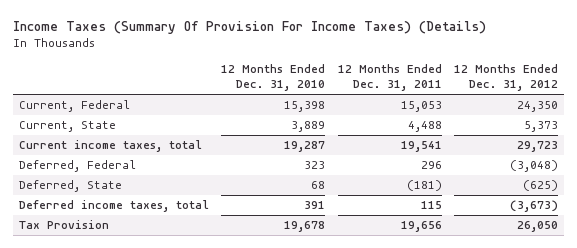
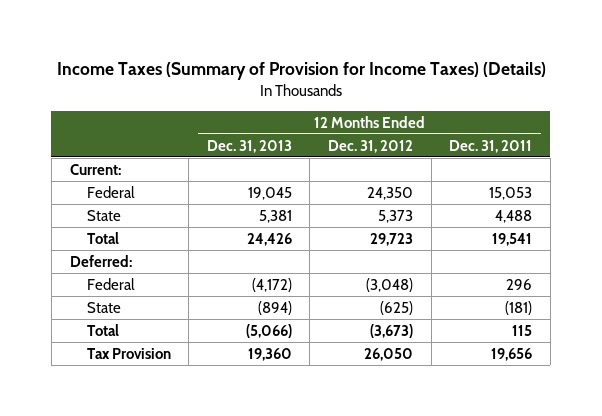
[12,21,486,35] Income Taxes (Summary Of Provision For Income Taxes) (Details) -> [56,61,546,80] Income Taxes (Summary of Provision for Income Taxes) (Details)
[221,64,326,92] 12 Months Ended Dec. 31, 2010 -> none
none -> [206,139,292,153] Dec. 31, 2013
none -> [69,163,121,175] Current:
[18,100,130,113] Current, Federal -> [86,185,135,198] Federal
[18,121,116,133] Current, State -> [86,209,121,221] State
[18,140,202,153] Current income taxes, total -> [86,231,119,244] Total
none -> [69,254,132,267] Deferred:
[18,160,136,173] Deferred, Federal -> [86,277,135,290] Federal
[18,180,122,193] Deferred, State -> [86,301,121,313] State
[18,200,209,213] Deferred income taxes, total -> [86,323,119,336] Total

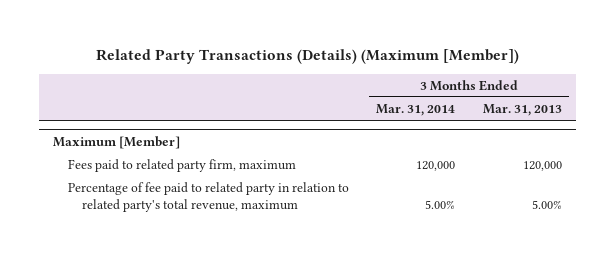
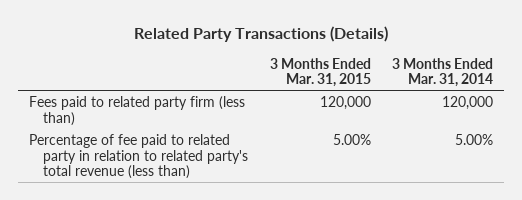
[95,49,519,65] Related Party Transactions (Details) (Maximum [Member]) -> [134,26,389,43] Related Party Transactions (Details)
[483,103,563,116] Mar. 31, 2013 -> none
none -> [269,57,371,88] 3 Months Ended Mar. 31, 2015
[53,135,181,149] Maximum [Member] -> none
[67,158,296,172] Fees paid to related party firm, maximum -> [28,95,245,126] Fees paid to related party firm (less than)
[67,181,349,213] Percentage of fee paid to related party in relation to related party's total revenue, maximum -> [28,133,248,180] Percentage of fee paid to related party in relation to related party's total revenue (less than)

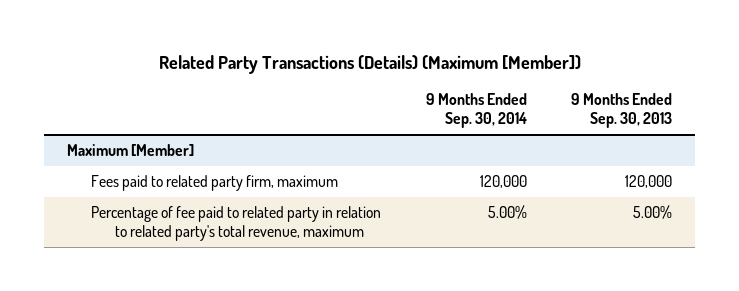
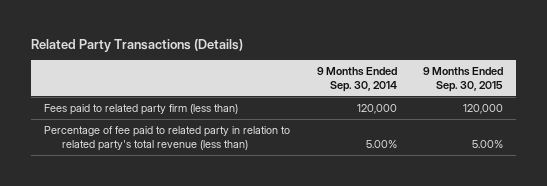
[158,54,581,74] Related Party Transactions (Details) (Maximum [Member]) -> [31,38,244,52] Related Party Transactions (Details)
[571,93,673,129] 9 Months Ended Sep. 30, 2013 -> none
none -> [422,67,503,92] 9 Months Ended Sep. 30, 2015
[66,144,194,157] Maximum [Member] -> none
[90,175,338,192] Fees paid to related party firm, maximum -> [44,104,239,116] Fees paid to related party firm (less than)
[90,206,381,242] Percentage of fee paid to related party in relation to related party's total revenue, maximum -> [44,126,291,152] Percentage of fee paid to related party in relation to related party's total revenue (less than)

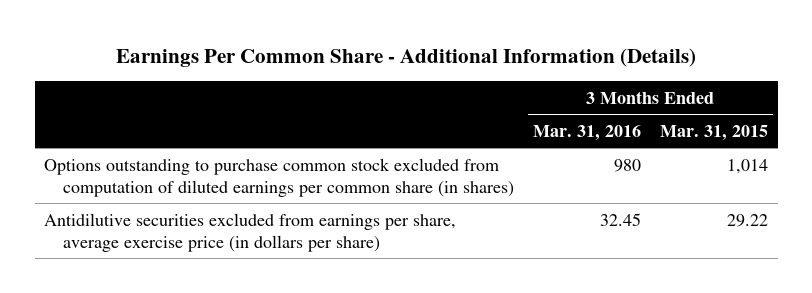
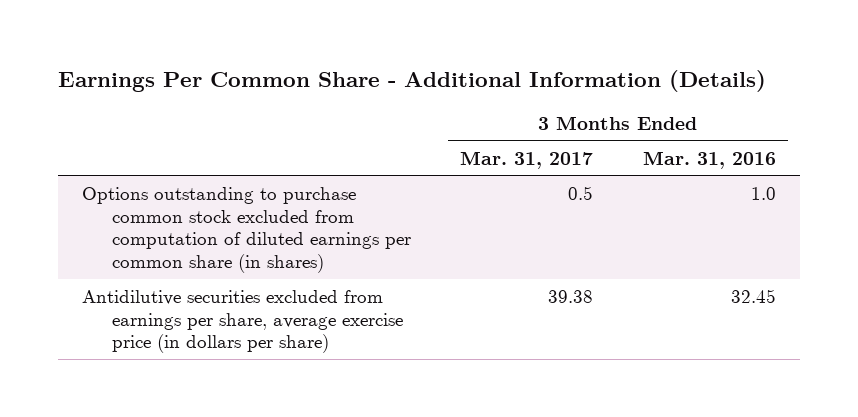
[659,124,768,141] Mar. 31, 2015 -> none
none -> [460,150,594,169] Mar. 31, 2017
[613,158,641,172] 980 -> [750,186,776,200] 1.0

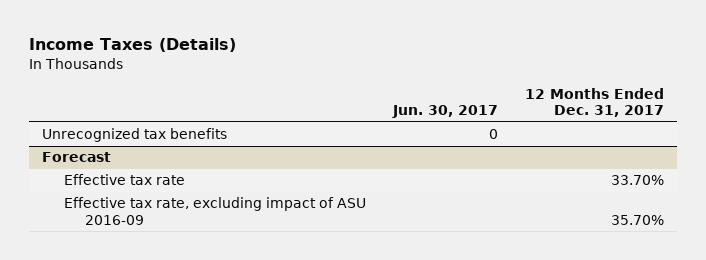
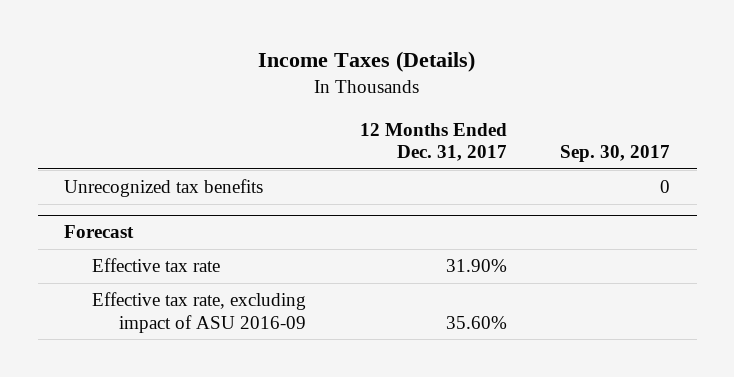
[391,105,498,119] Jun. 30, 2017 -> none
none -> [560,144,671,162] Sep. 30, 2017
[610,175,664,186] 33.70% -> [445,259,507,273] 31.90%
[610,214,664,225] 35.70% -> [445,315,507,329] 35.60%

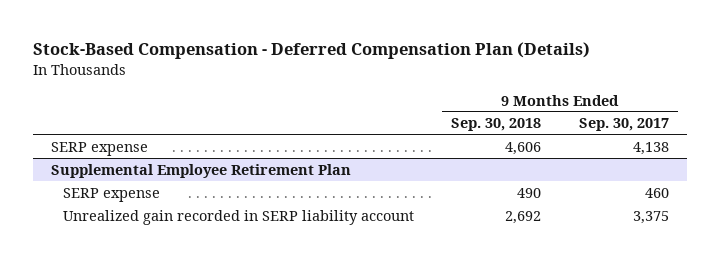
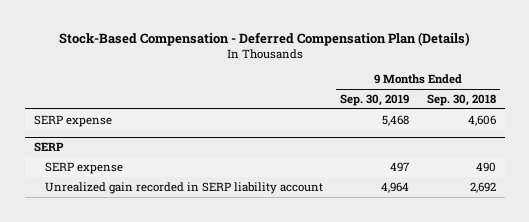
[578,118,669,132] Sep. 30, 2017 -> none
none -> [340,94,410,107] Sep. 30, 2019
[51,163,352,178] Supplemental Employee Retirement Plan -> [33,142,64,153] SERP

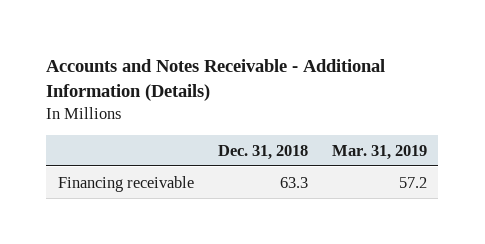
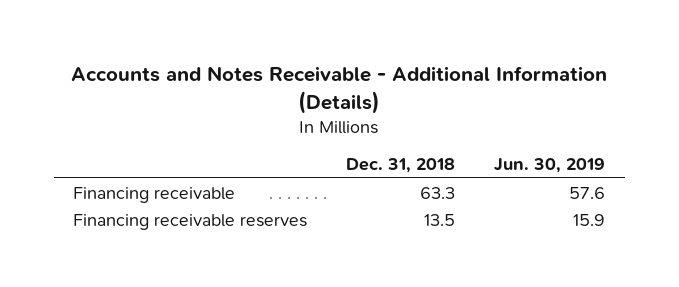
[331,144,427,160] Mar. 31, 2019 -> none
none -> [494,158,606,174] Jun. 30, 2019
none -> [73,213,308,230] Financing receivable reserves

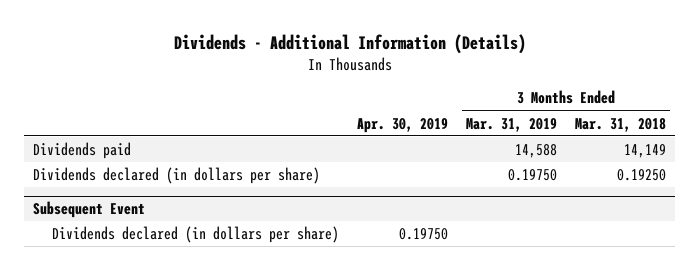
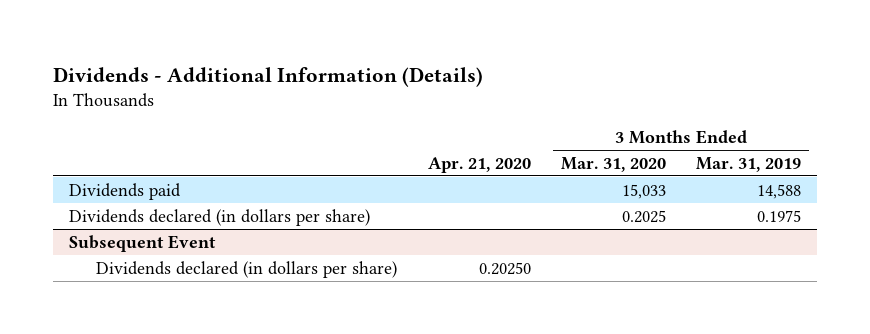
[357,117,449,133] Apr. 30, 2019 -> none
[574,117,666,132] Mar. 31, 2018 -> none
none -> [427,156,531,173] Apr. 21, 2020
none -> [561,156,667,172] Mar. 31, 2020
[508,169,558,182] 0.19750 -> [757,209,802,222] 0.1975

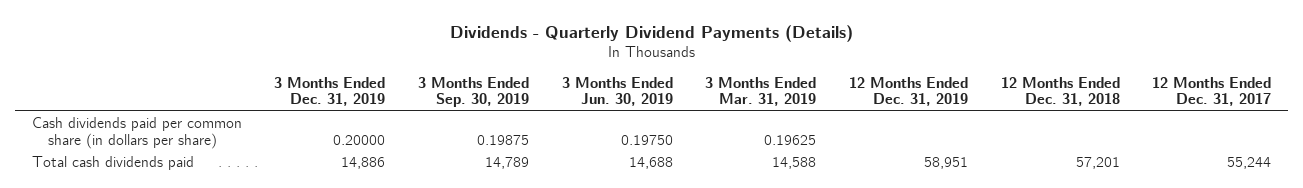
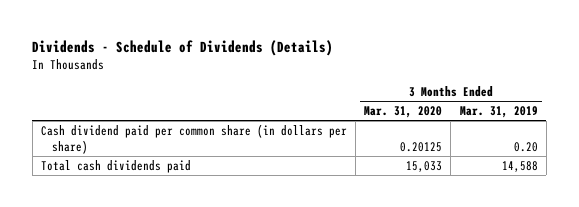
[449,24,853,42] Dividends - Quarterly Dividend Payments (Details) -> [32,40,334,57] Dividends - Schedule of Dividends (Details)
[274,76,386,107] 3 Months Ended Dec. 31, 2019 -> none
[417,76,529,108] 3 Months Ended Sep. 30, 2019 -> none
[561,76,673,107] 3 Months Ended Jun. 30, 2019 -> none
[849,76,969,107] 12 Months Ended Dec. 31, 2019 -> none
[1000,76,1120,107] 12 Months Ended Dec. 31, 2018 -> none
[1152,76,1272,107] 12 Months Ended Dec. 31, 2017 -> none
none -> [364,106,443,119] Mar. 31, 2020
[31,117,242,149] Cash dividends paid per common share (in dollars per share) -> [41,124,348,154] Cash dividend paid per common share (in dollars per share)
[764,134,817,145] 0.19625 -> [513,141,538,152] 0.20

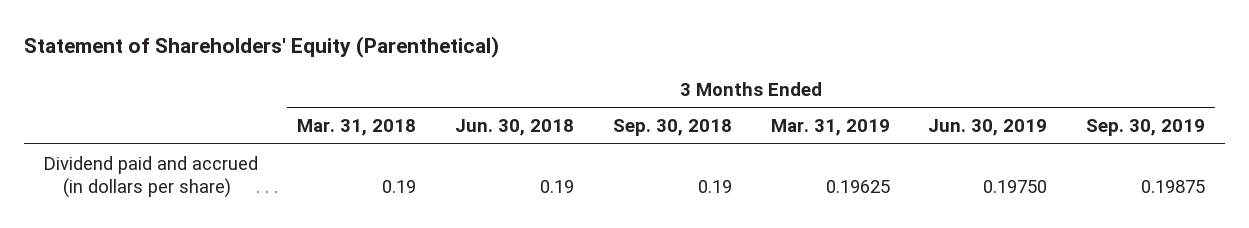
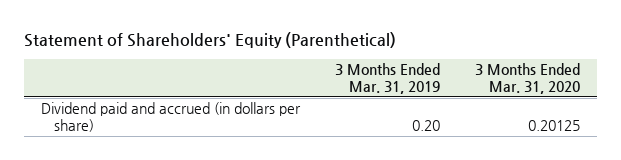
[297,118,417,136] Mar. 31, 2018 -> none
[455,118,575,136] Jun. 30, 2018 -> none
[612,118,732,136] Sep. 30, 2018 -> none
[928,118,1048,136] Jun. 30, 2019 -> none
[1086,118,1206,136] Sep. 30, 2019 -> none
none -> [474,63,580,94] 3 Months Ended Mar. 31, 2020
[825,179,890,193] 0.19625 -> [412,120,441,132] 0.20

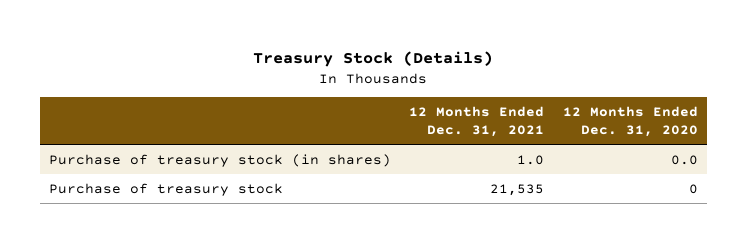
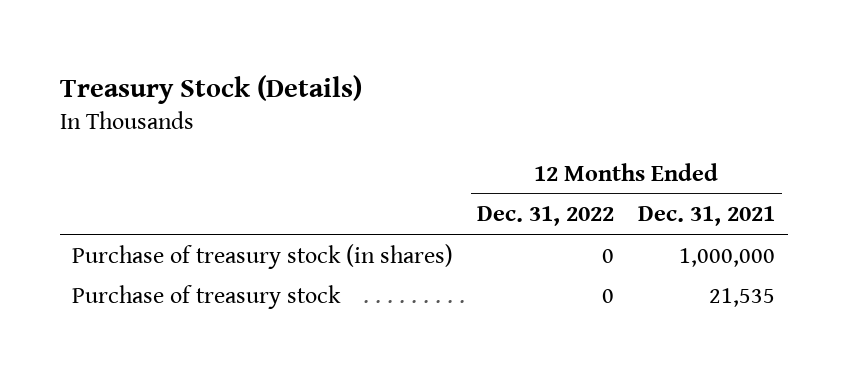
[562,106,698,138] 12 Months Ended Dec. 31, 2020 -> none
none -> [477,206,615,227] Dec. 31, 2022
[517,154,545,165] 1.0 -> [679,247,776,267] 1,000,000

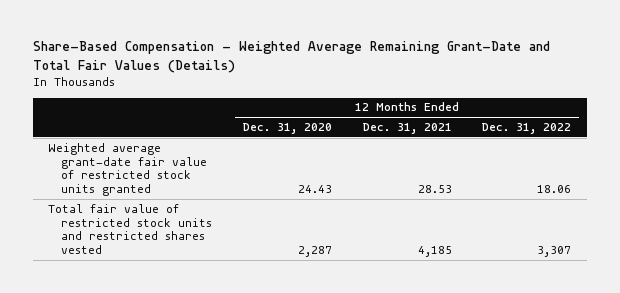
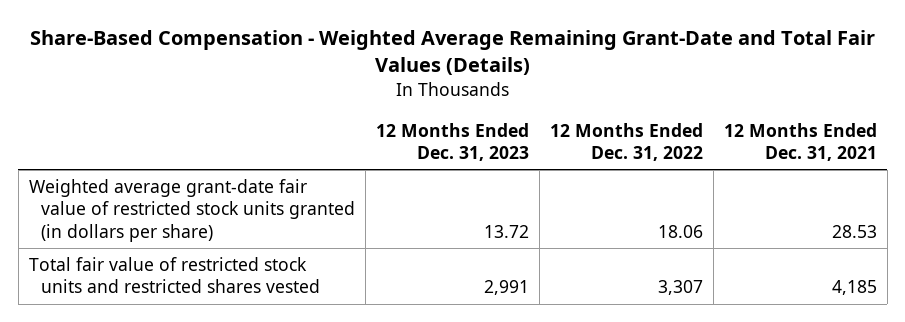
[242,123,332,135] Dec. 31, 2020 -> none
none -> [376,122,530,161] 12 Months Ended Dec. 31, 2023
[48,142,208,197] Weighted average grant-date fair value of restricted stock units granted -> [28,179,356,242] Weighted average grant-date fair value of restricted stock units granted (in dollars per share)

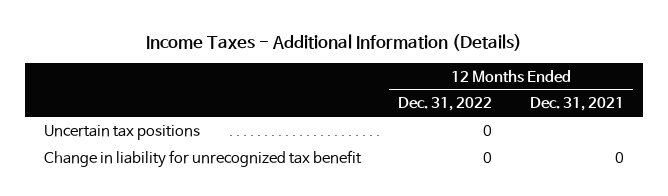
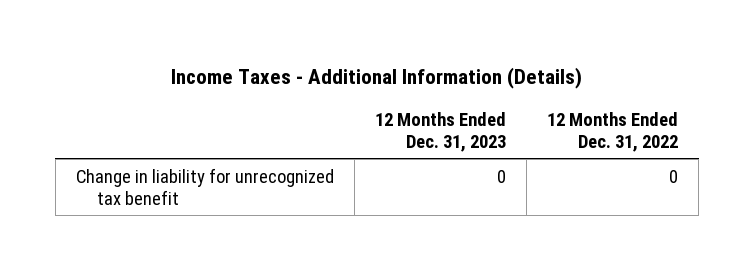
[529,97,624,112] Dec. 31, 2021 -> none
none -> [374,111,506,152] 12 Months Ended Dec. 31, 2023
[43,124,200,140] Uncertain tax positions -> none

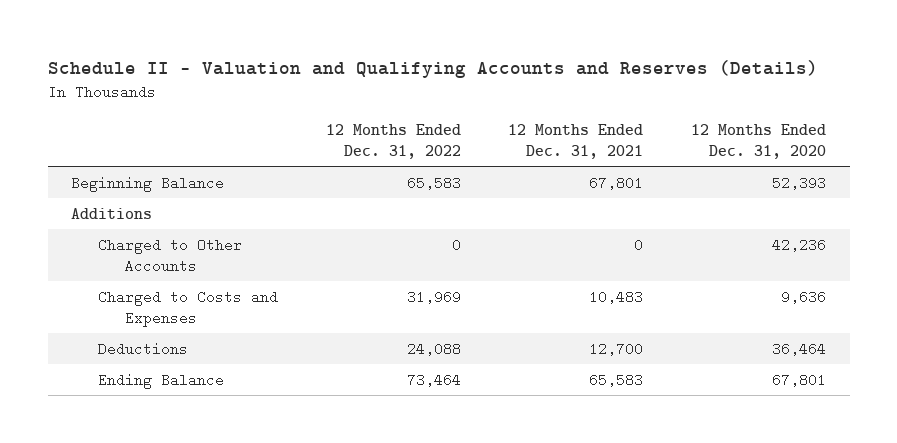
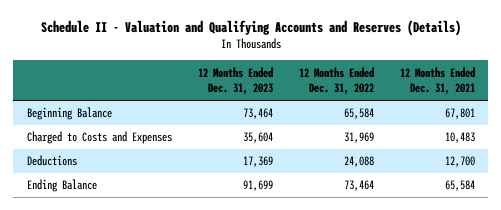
[690,123,826,159] 12 Months Ended Dec. 31, 2020 -> none
none -> [197,66,273,96] 12 Months Ended Dec. 31, 2023
[71,207,153,219] Additions -> none
[98,237,243,273] Charged to Other Accounts -> none
[406,175,461,190] 65,583 -> [343,108,374,120] 65,584
[589,372,644,387] 65,583 -> [444,180,475,192] 65,584

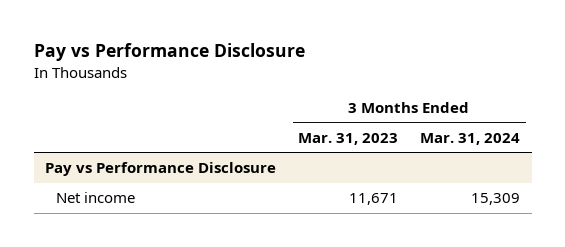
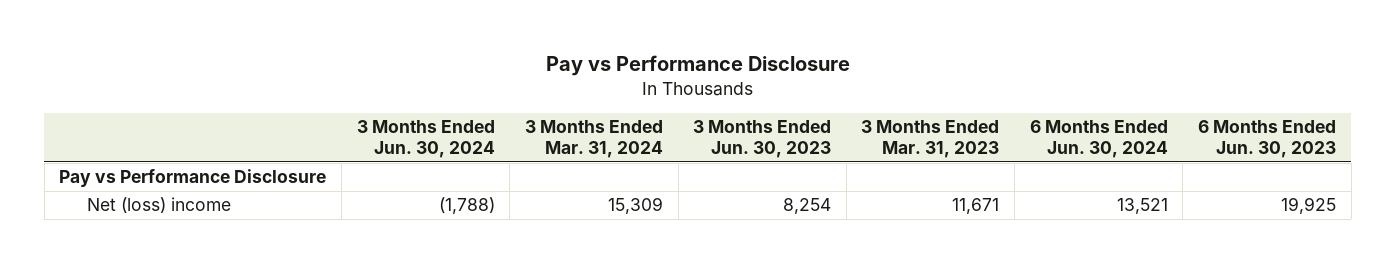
none -> [356,119,495,159] 3 Months Ended Jun. 30, 2024
none -> [693,119,832,159] 3 Months Ended Jun. 30, 2023
none -> [1029,119,1168,159] 6 Months Ended Jun. 30, 2024
none -> [1197,119,1336,159] 6 Months Ended Jun. 30, 2023
[55,192,135,204] Net income -> [87,197,232,214] Net (loss) income

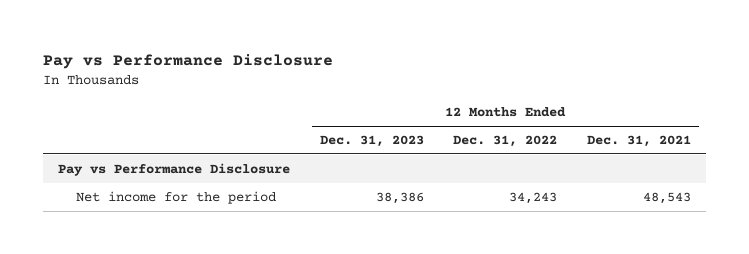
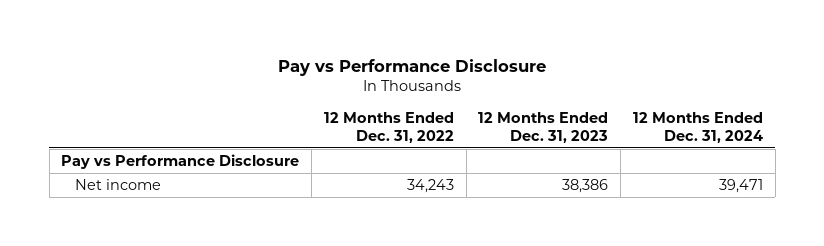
[587,134,692,147] Dec. 31, 2021 -> none
none -> [632,111,763,143] 12 Months Ended Dec. 31, 2024
[75,190,276,204] Net income for the period -> [75,179,162,191] Net income

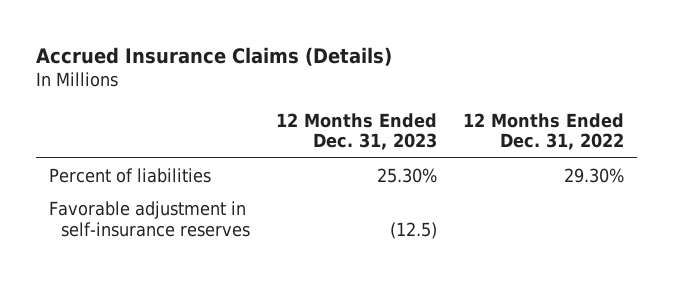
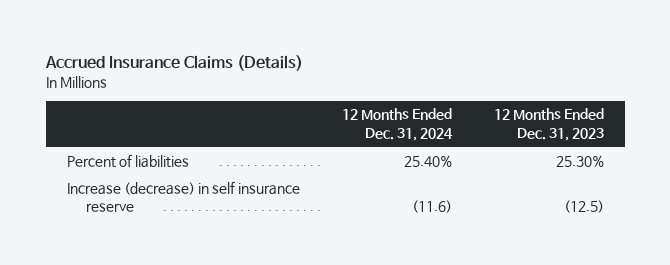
[463,112,625,151] 12 Months Ended Dec. 31, 2022 -> none
none -> [341,108,453,141] 12 Months Ended Dec. 31, 2024
[48,201,251,237] Favorable adjustment in self-insurance reserves -> [66,180,300,212] Increase (decrease) in self insurance reserve

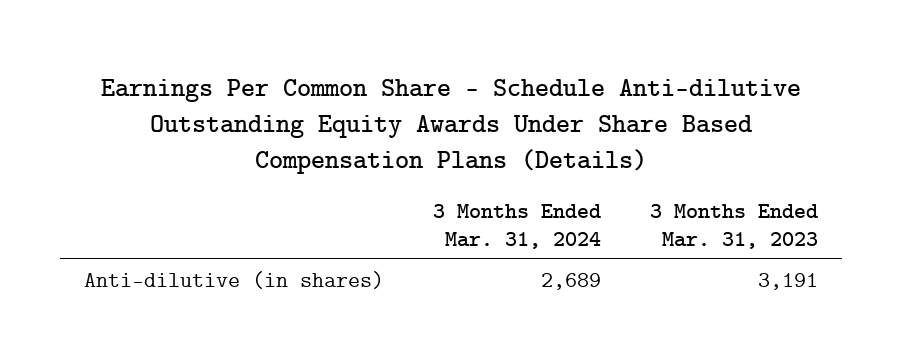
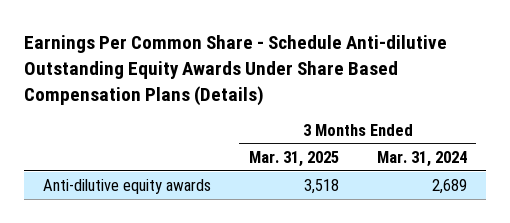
[649,203,818,250] 3 Months Ended Mar. 31, 2023 -> none
none -> [248,151,339,168] Mar. 31, 2025
[84,270,385,289] Anti-dilutive (in shares) -> [42,179,211,195] Anti-dilutive equity awards

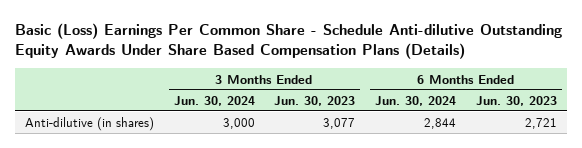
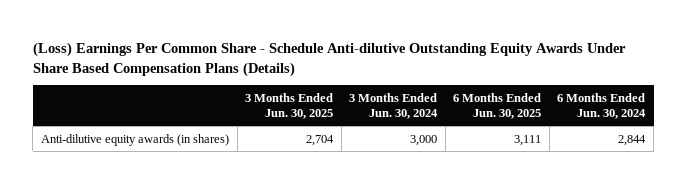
[14,22,562,60] Basic (Loss) Earnings Per Common Share - Schedule Anti-dilutive Outstanding Equity Awards Under Share Based Compensation Plans (Details) -> [32,41,626,77] (Loss) Earnings Per Common Share - Schedule Anti-dilutive Outstanding Equity Awards Under Share Based Compensation Plans (Details)
[274,95,356,106] Jun. 30, 2023 -> none
[476,95,558,106] Jun. 30, 2023 -> none
none -> [245,92,334,120] 3 Months Ended Jun. 30, 2025
none -> [453,92,542,120] 6 Months Ended Jun. 30, 2025
[24,117,154,132] Anti-dilutive (in shares) -> [41,133,230,146] Anti-dilutive equity awards (in shares)

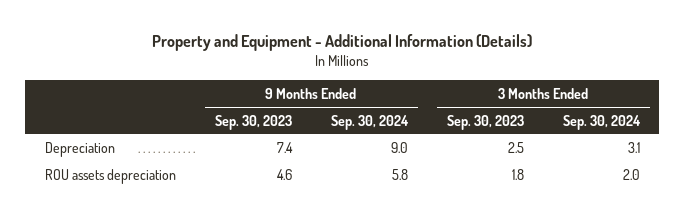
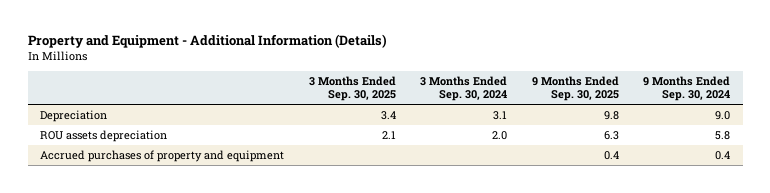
[214,114,292,130] Sep. 30, 2023 -> none
[446,114,524,130] Sep. 30, 2023 -> none
none -> [308,76,396,102] 3 Months Ended Sep. 30, 2025
none -> [531,76,619,102] 9 Months Ended Sep. 30, 2025
none -> [39,149,284,162] Accrued purchases of property and equipment

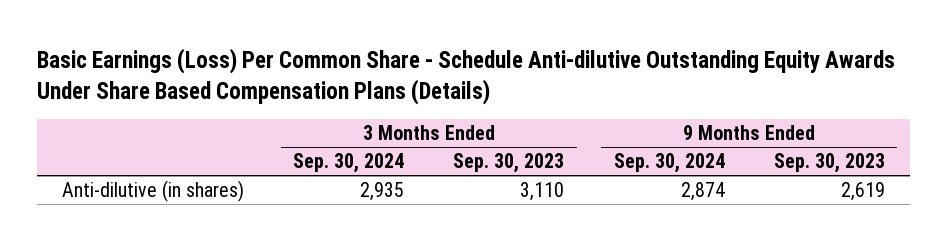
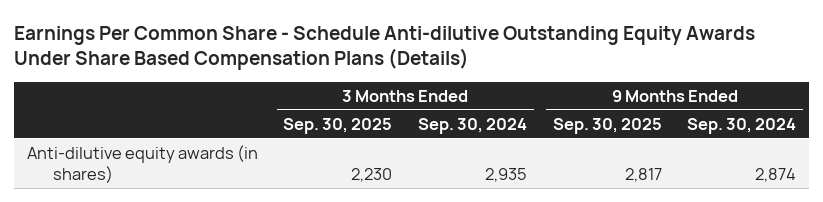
[36,47,895,105] Basic Earnings (Loss) Per Common Share - Schedule Anti-dilutive Outstanding Equity Awards Under Share Based Compensation Plans (Details) -> [13,25,755,71] Earnings Per Common Share - Schedule Anti-dilutive Outstanding Equity Awards Under Share Based Compensation Plans (Details)
[453,153,565,174] Sep. 30, 2023 -> none
[774,153,886,174] Sep. 30, 2023 -> none
none -> [283,117,393,134] Sep. 30, 2025
none -> [552,117,662,134] Sep. 30, 2025
[61,180,244,203] Anti-dilutive (in shares) -> [26,145,258,184] Anti-dilutive equity awards (in shares)

